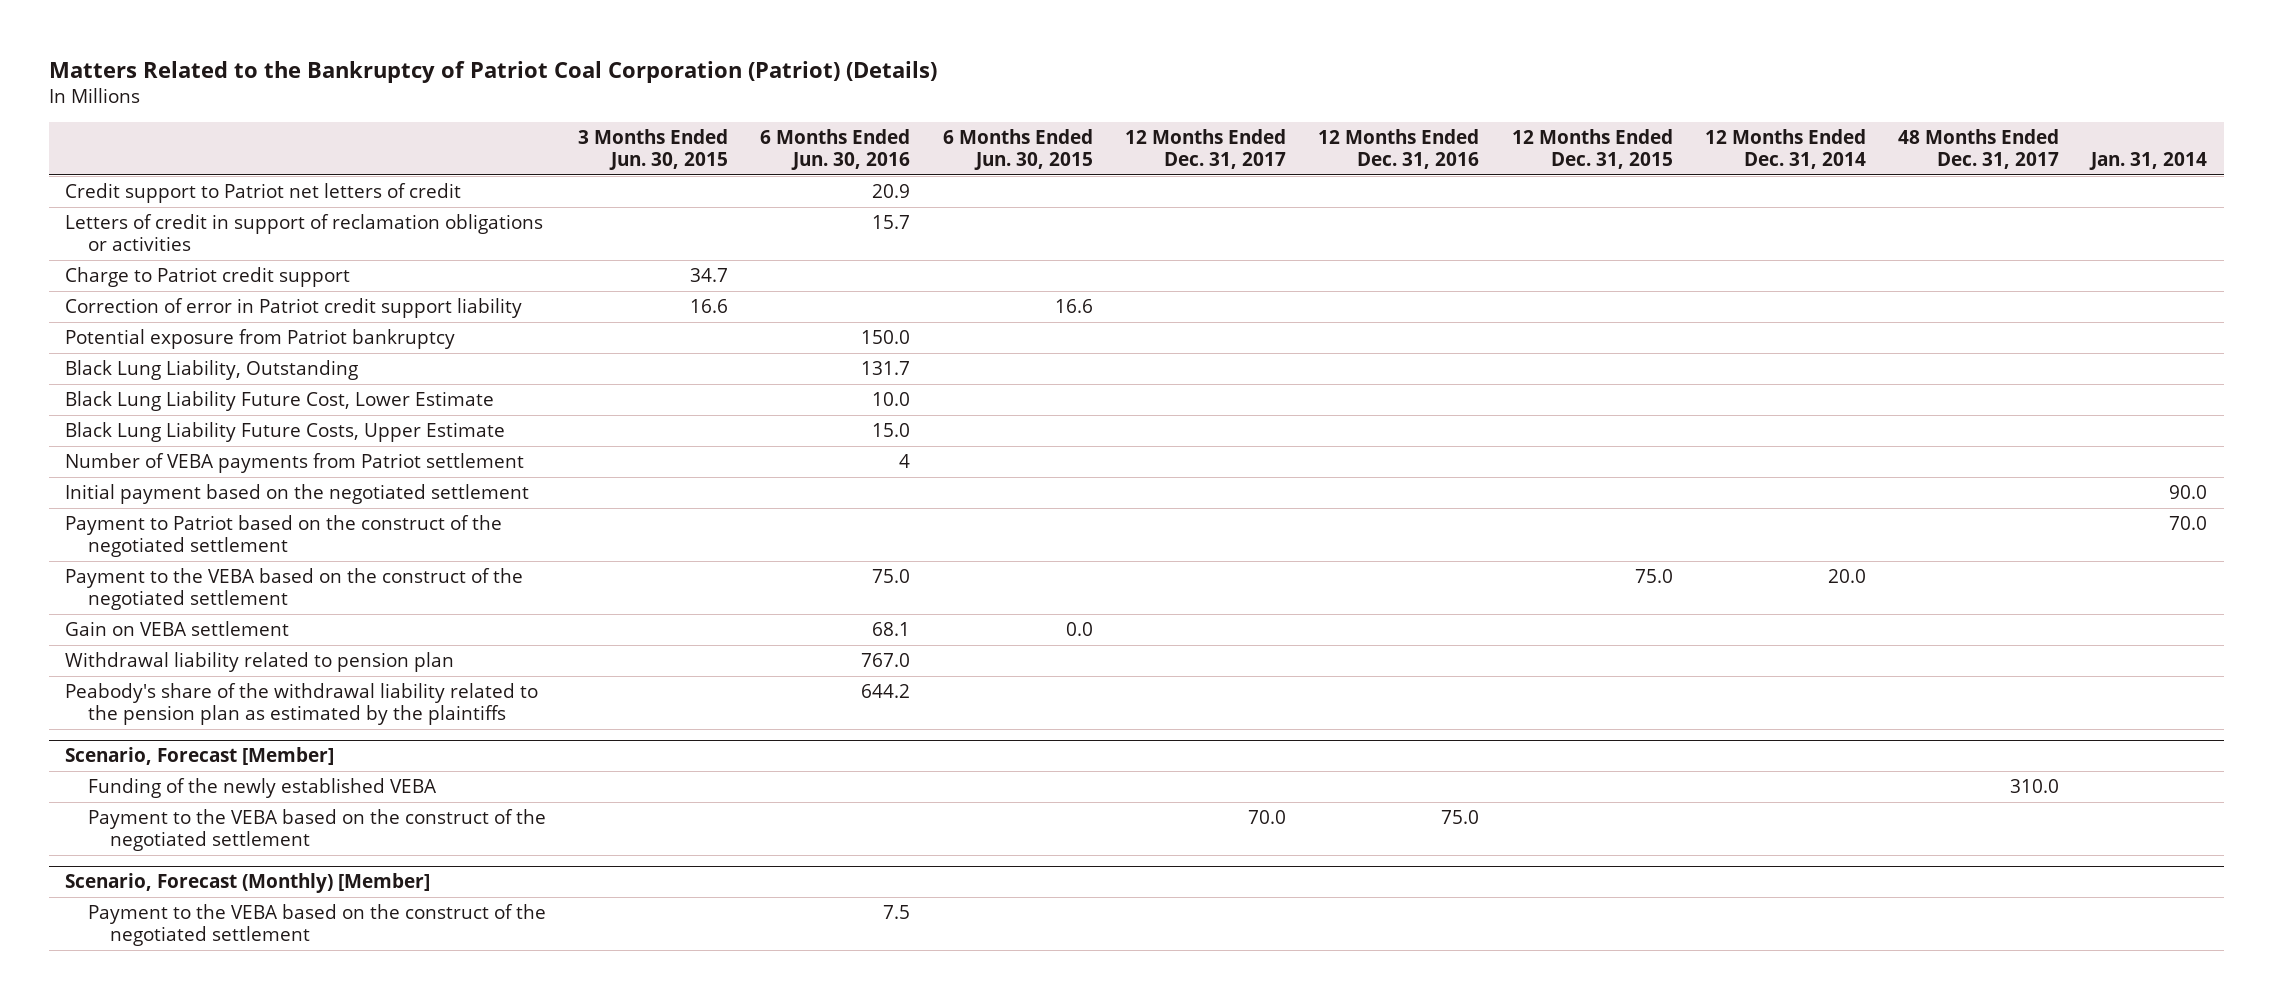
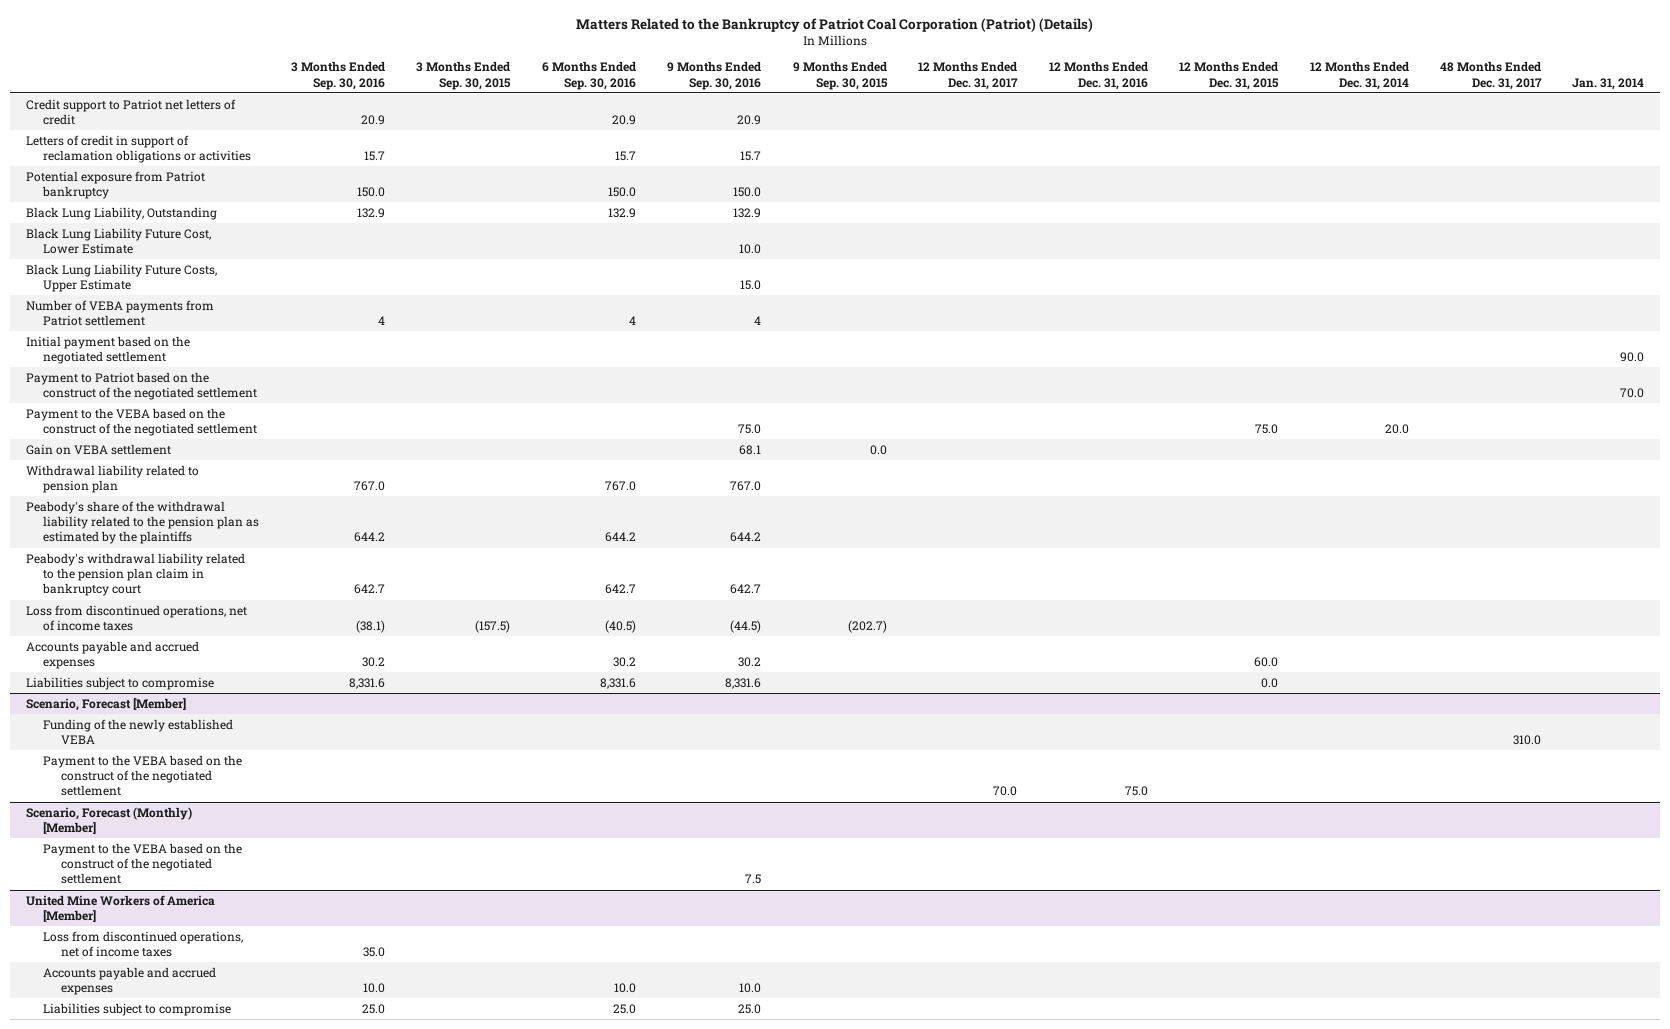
[577,128,728,171] 3 Months Ended Jun. 30, 2015 -> none
[760,128,911,171] 6 Months Ended Jun. 30, 2016 -> none
[942,128,1093,171] 6 Months Ended Jun. 30, 2015 -> none
none -> [290,61,385,90] 3 Months Ended Sep. 30, 2016
none -> [416,61,512,90] 3 Months Ended Sep. 30, 2015
none -> [541,61,636,90] 6 Months Ended Sep. 30, 2016
none -> [667,61,762,90] 9 Months Ended Sep. 30, 2016
none -> [792,61,888,90] 9 Months Ended Sep. 30, 2015
[65,266,351,287] Charge to Patriot credit support -> none
[65,297,523,318] Correction of error in Patriot credit support liability -> none
none -> [25,552,245,597] Peabody's withdrawal liability related to the pension plan claim in bankruptcy court
none -> [25,604,247,632] Loss from discontinued operations, net of income taxes
none -> [25,640,199,670] Accounts payable and accrued expenses
none -> [25,676,214,690] Liabilities subject to compromise
none -> [25,894,215,923] United Mine Workers of America [Member]
none -> [43,930,244,958] Loss from discontinued operations, net of income taxes
none -> [43,966,217,996] Accounts payable and accrued expenses
none -> [43,1002,232,1016] Liabilities subject to compromise

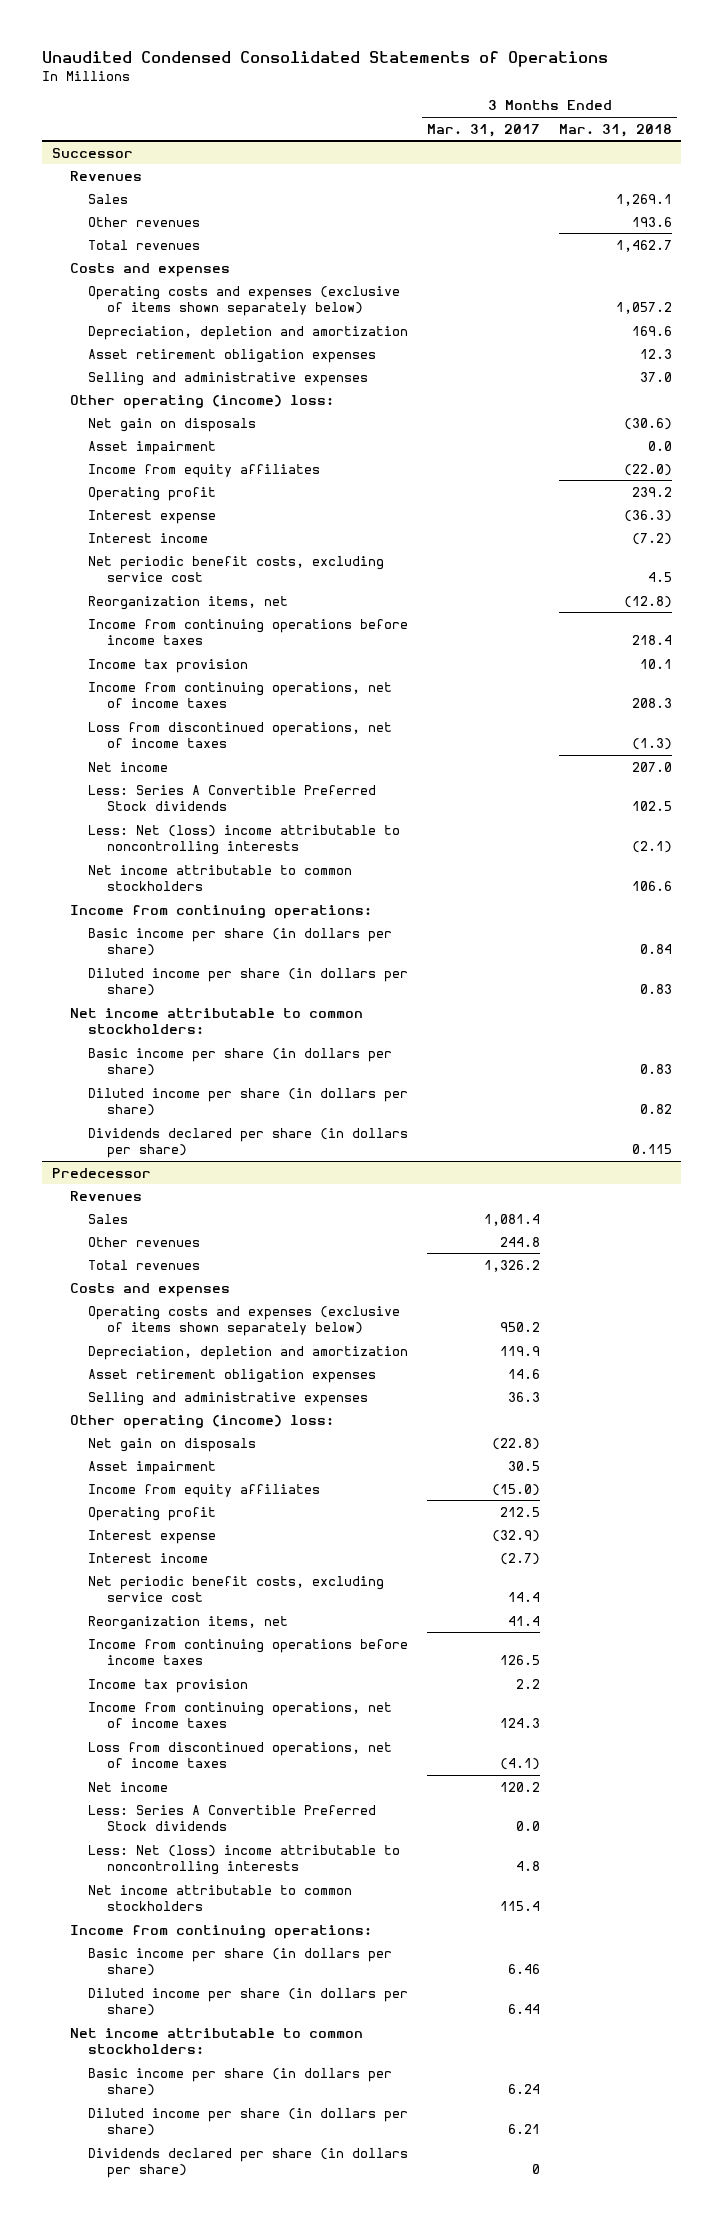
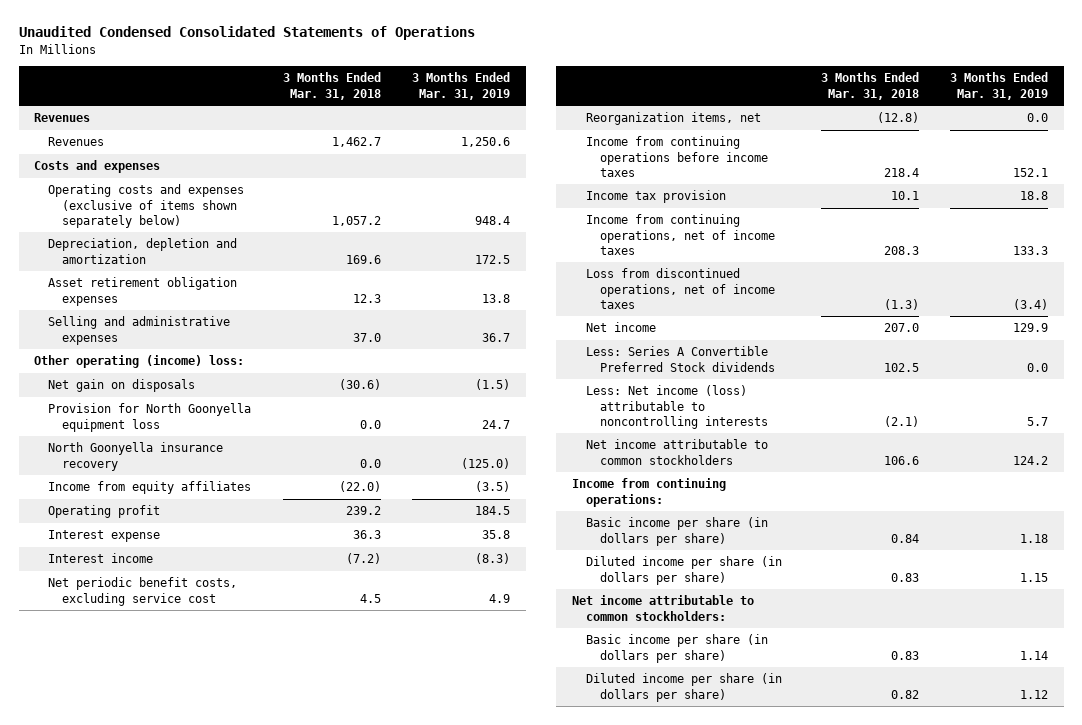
[427,123,541,137] Mar. 31, 2017 -> none
none -> [412,72,511,100] 3 Months Ended Mar. 31, 2019
[51,147,133,158] Successor -> none
[88,193,129,204] Sales -> none
[88,216,201,227] Other revenues -> none
[88,239,201,250] Total revenues -> [48,137,105,147] Revenues
[88,440,217,455] Asset impairment -> none
none -> [48,403,252,432] Provision for North Goonyella equipment loss
none -> [48,442,224,471] North Goonyella insurance recovery
[623,509,672,522] (36.3) -> [352,530,381,540] 36.3
[88,824,401,856] Less: Net (loss) income attributable to noncontrolling interests -> [586,385,768,429] Less: Net income (loss) attributable to noncontrolling interests
[88,1127,409,1159] Dividends declared per share (in dollars per share) -> none
[51,1167,151,1178] Predecessor -> none
[69,1190,142,1201] Revenues -> none
[88,1213,129,1224] Sales -> none
[88,1236,201,1247] Other revenues -> none
[88,1259,201,1270] Total revenues -> none
[69,1282,230,1297] Costs and expenses -> none
[88,1305,401,1337] Operating costs and expenses (exclusive of items shown separately below) -> none
[88,1345,409,1360] Depreciation, depletion and amortization -> none
[88,1368,377,1383] Asset retirement obligation expenses -> none
[88,1391,369,1406] Selling and administrative expenses -> none
[69,1414,334,1429] Other operating (income) loss: -> none
[88,1437,257,1452] Net gain on disposals -> none
[88,1460,217,1475] Asset impairment -> none
[88,1483,321,1498] Income from equity affiliates -> none
[88,1506,217,1521] Operating profit -> none
[88,1529,217,1544] Interest expense -> none
[88,1552,209,1563] Interest income -> none
[88,1575,385,1603] Net periodic benefit costs, excluding service cost -> none
[88,1615,289,1630] Reorganization items, net -> none
[88,1638,409,1666] Income from continuing operations before income taxes -> none
[88,1678,249,1693] Income tax provision -> none
[88,1701,393,1729] Income from continuing operations, net of income taxes -> none
[88,1741,393,1769] Loss from discontinued operations, net of income taxes -> none
[88,1781,169,1792] Net income -> none
[88,1804,377,1832] Less: Series A Convertible Preferred Stock dividends -> none
[88,1844,401,1876] Less: Net (loss) income attributable to noncontrolling interests -> none
[88,1884,353,1912] Net income attributable to common stockholders -> none
[69,1924,372,1939] Income from continuing operations: -> none
[88,1947,393,1977] Basic income per share (in dollars per share) -> none
[88,1987,409,2017] Diluted income per share (in dollars per share) -> none
[69,2027,363,2055] Net income attributable to common stockholders: -> none
[88,2067,393,2097] Basic income per share (in dollars per share) -> none
[88,2107,409,2137] Diluted income per share (in dollars per share) -> none
[88,2147,409,2179] Dividends declared per share (in dollars per share) -> none

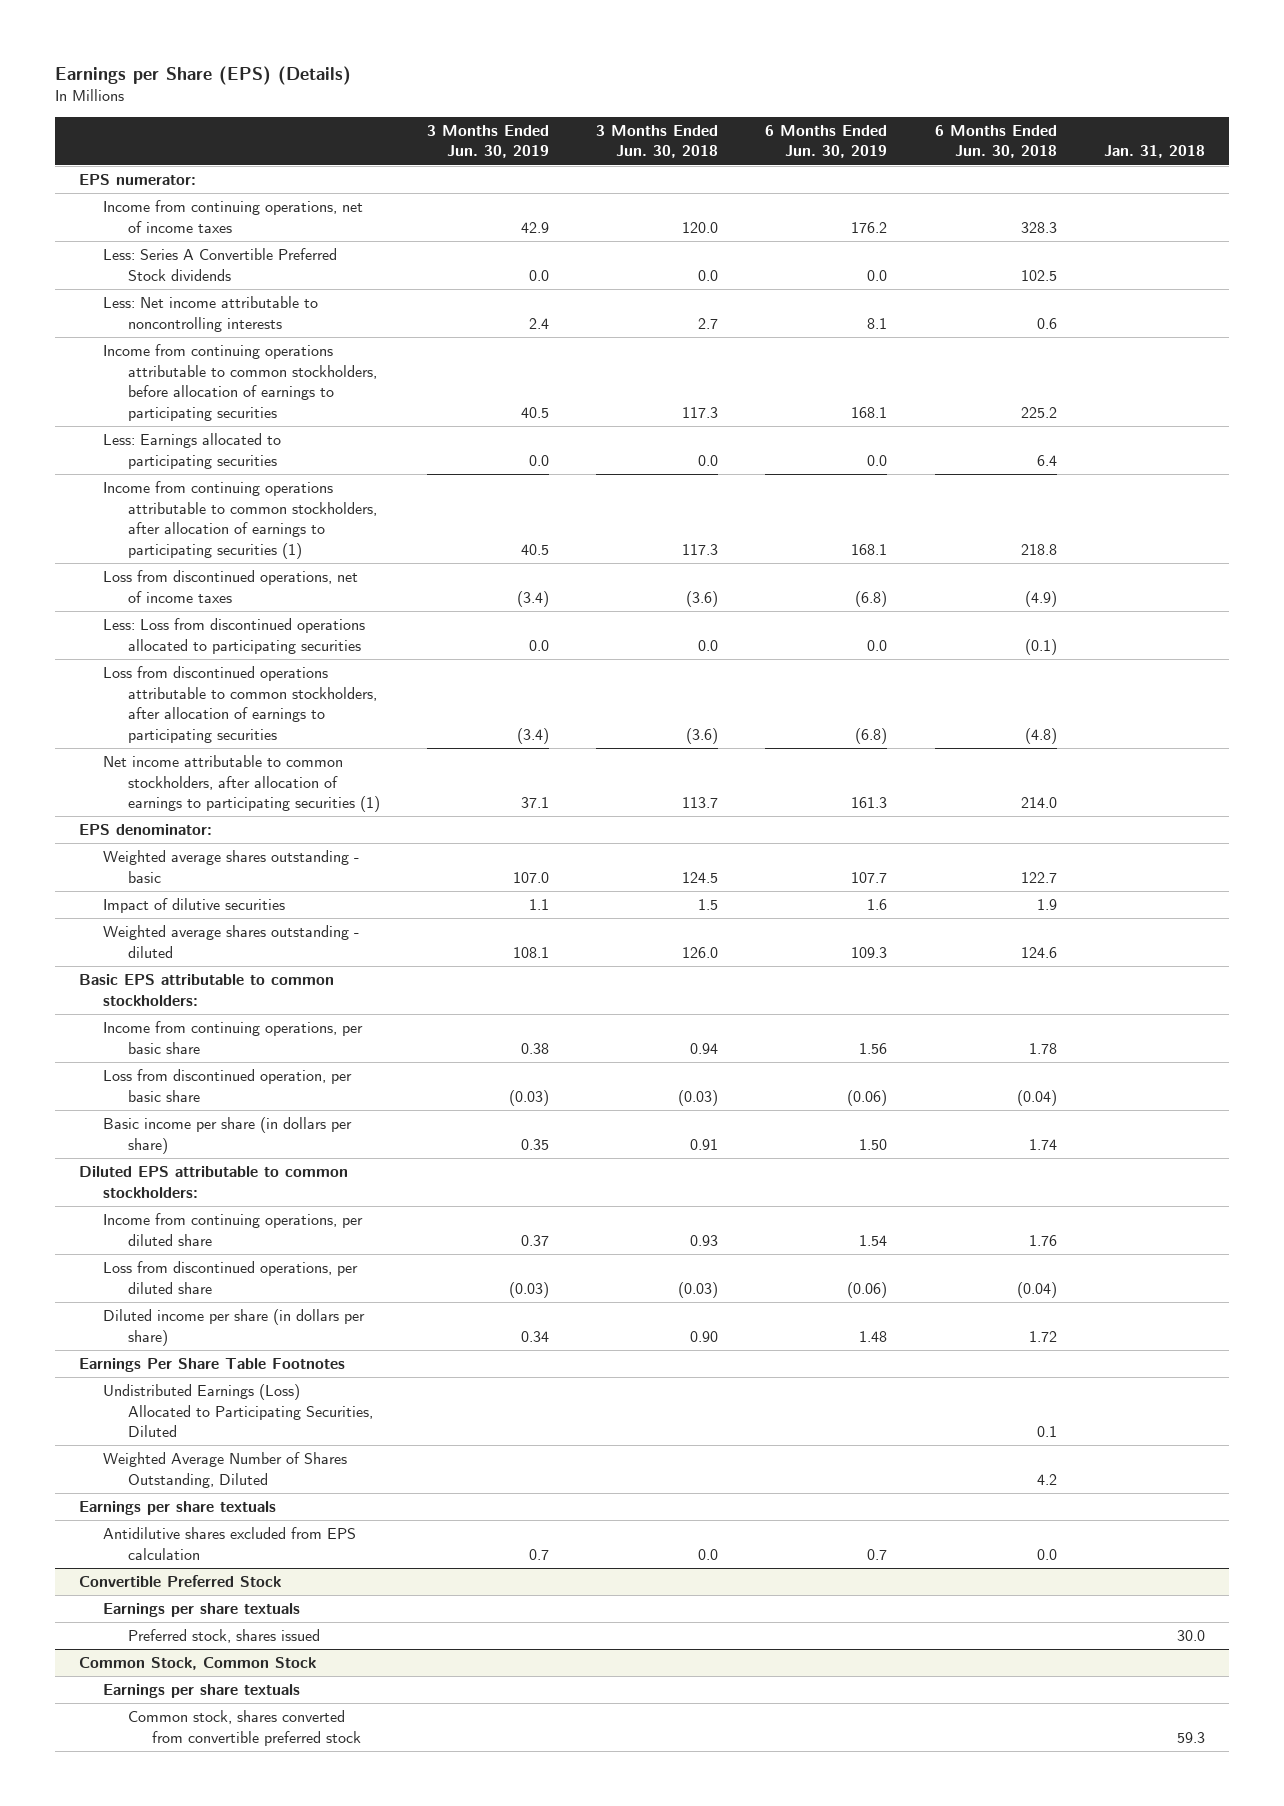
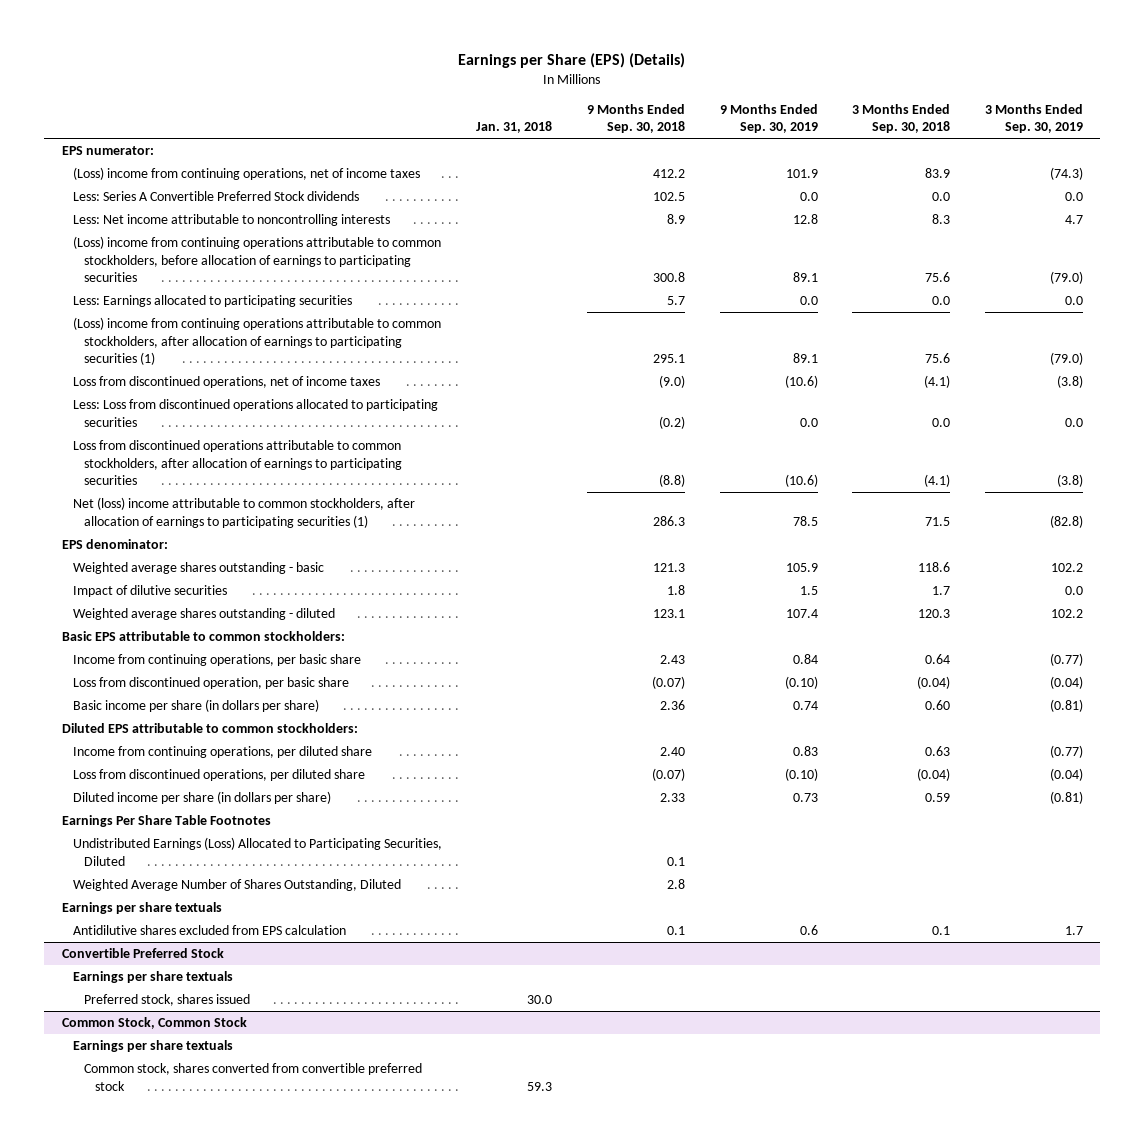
[426,125,549,159] 3 Months Ended Jun. 30, 2019 -> none
[596,125,719,159] 3 Months Ended Jun. 30, 2018 -> none
[765,125,888,159] 6 Months Ended Jun. 30, 2019 -> none
[934,125,1057,159] 6 Months Ended Jun. 30, 2018 -> none
none -> [587,103,686,134] 9 Months Ended Sep. 30, 2018
none -> [719,103,818,134] 9 Months Ended Sep. 30, 2019
none -> [852,103,951,134] 3 Months Ended Sep. 30, 2018
none -> [985,103,1084,134] 3 Months Ended Sep. 30, 2019
[103,200,364,233] Income from continuing operations, net of income taxes -> [72,167,420,181] (Loss) income from continuing operations, net of income taxes
[103,344,377,421] Income from continuing operations attributable to common stockholders, before allocation of earnings to participating securities -> [72,236,441,283] (Loss) income from continuing operations attributable to common stockholders, before allocation of earnings to participating securities
[103,481,377,559] Income from continuing operations attributable to common stockholders, after allocation of earnings to participating securities (1) -> [72,317,441,366] (Loss) income from continuing operations attributable to common stockholders, after allocation of earnings to participating securities (1)
[103,755,380,813] Net income attributable to common stockholders, after allocation of earnings to participating securities (1) -> [72,497,415,528] Net (loss) income attributable to common stockholders, after allocation of earnings to participating securities (1)

